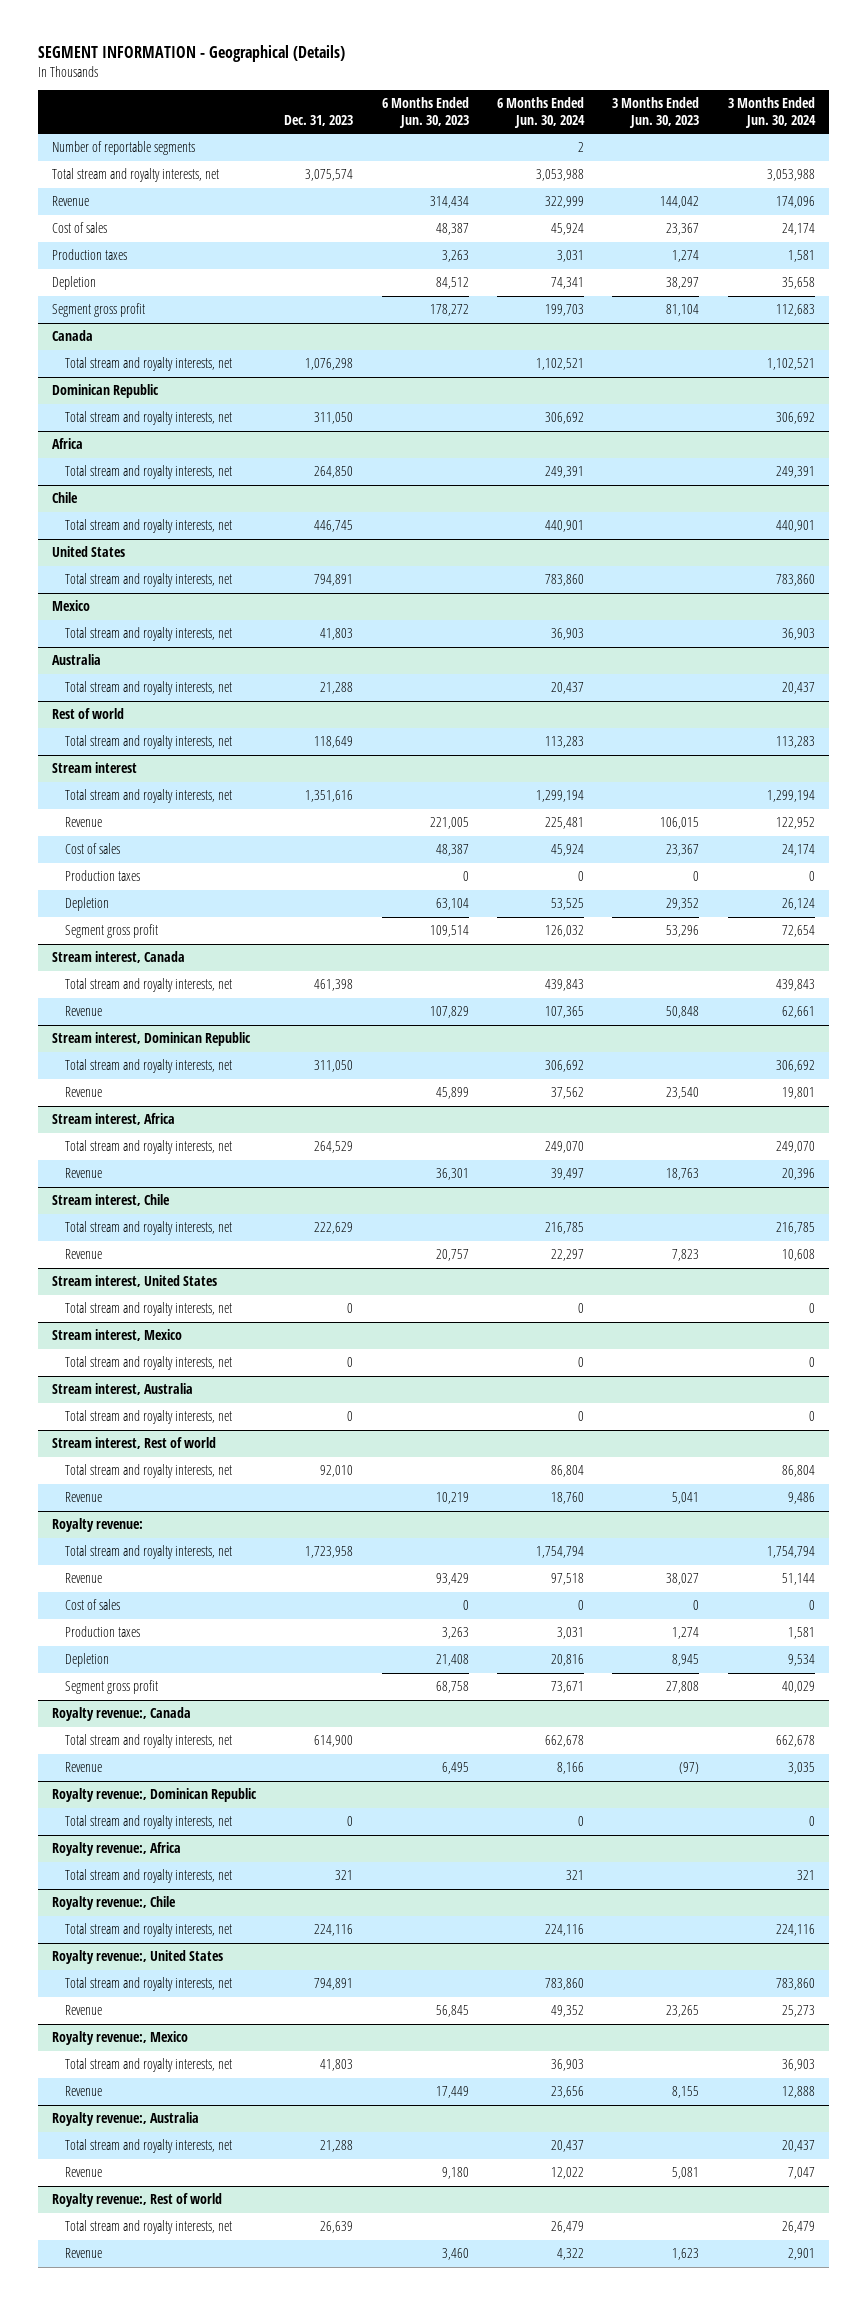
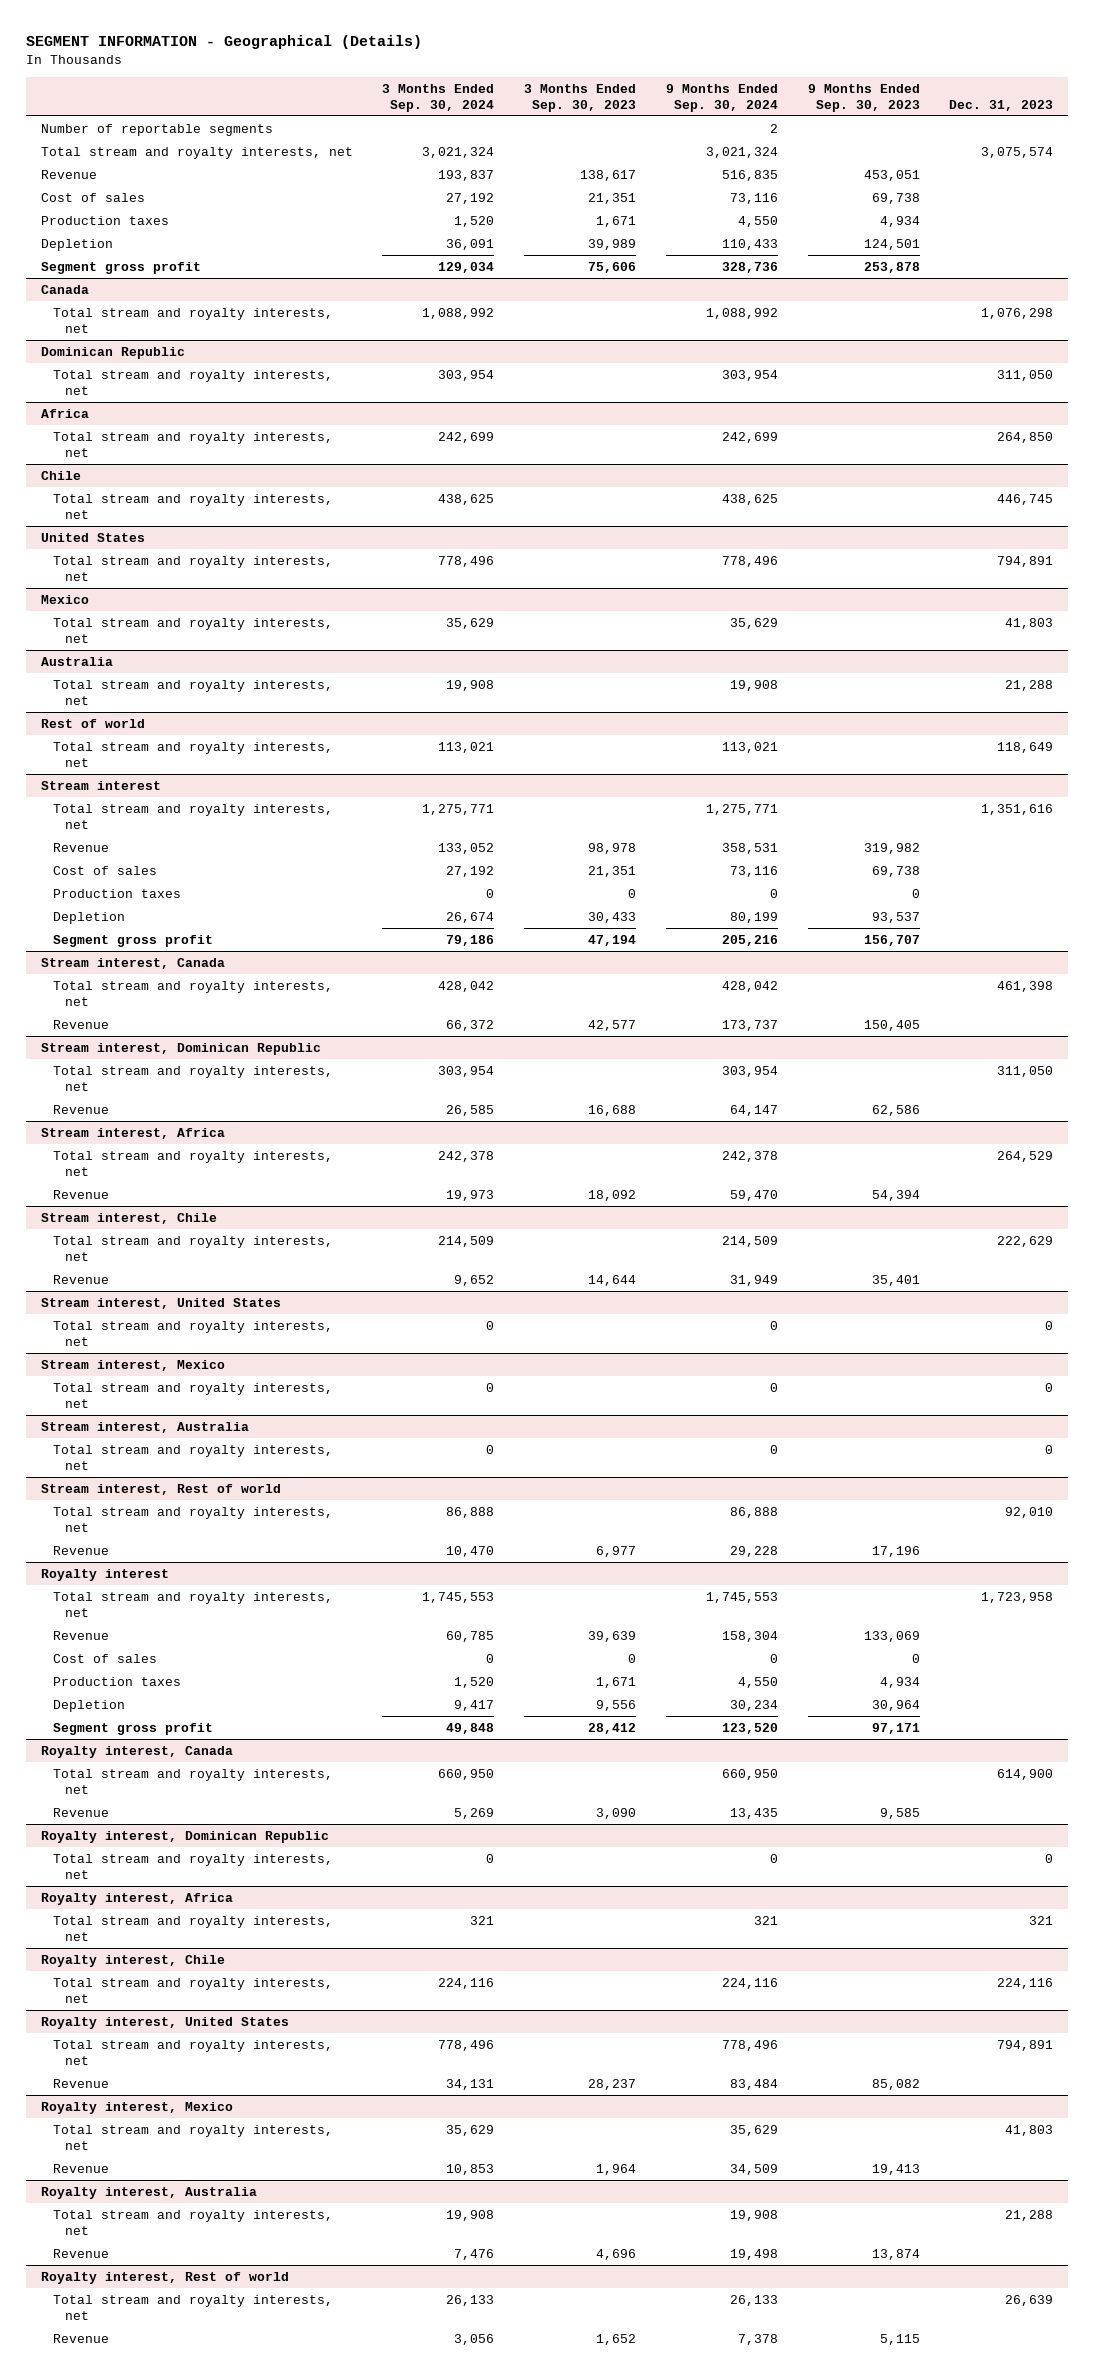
[381,97,469,128] 6 Months Ended Jun. 30, 2023 -> none
[496,97,585,128] 6 Months Ended Jun. 30, 2024 -> none
[612,97,700,128] 3 Months Ended Jun. 30, 2023 -> none
[727,97,816,128] 3 Months Ended Jun. 30, 2024 -> none
none -> [382,83,495,112] 3 Months Ended Sep. 30, 2024
none -> [524,83,637,112] 3 Months Ended Sep. 30, 2023
none -> [665,83,778,112] 9 Months Ended Sep. 30, 2024
none -> [807,83,920,112] 9 Months Ended Sep. 30, 2023
[51,1518,143,1533] Royalty revenue: -> [40,1568,169,1581] Royalty interest
[51,1707,191,1722] Royalty revenue:, Canada -> [40,1745,233,1758] Royalty interest, Canada
[51,1788,256,1803] Royalty revenue:, Dominican Republic -> [40,1830,329,1843] Royalty interest, Dominican Republic
[51,1842,181,1857] Royalty revenue:, Africa -> [40,1892,233,1905] Royalty interest, Africa
[51,1896,176,1911] Royalty revenue:, Chile -> [40,1954,225,1967] Royalty interest, Chile
[51,1950,223,1965] Royalty revenue:, United States -> [40,2016,289,2029] Royalty interest, United States
[51,2031,188,2046] Royalty revenue:, Mexico -> [40,2101,233,2114] Royalty interest, Mexico
[51,2112,199,2127] Royalty revenue:, Australia -> [40,2186,257,2199] Royalty interest, Australia
[51,2193,222,2208] Royalty revenue:, Rest of world -> [40,2271,289,2284] Royalty interest, Rest of world

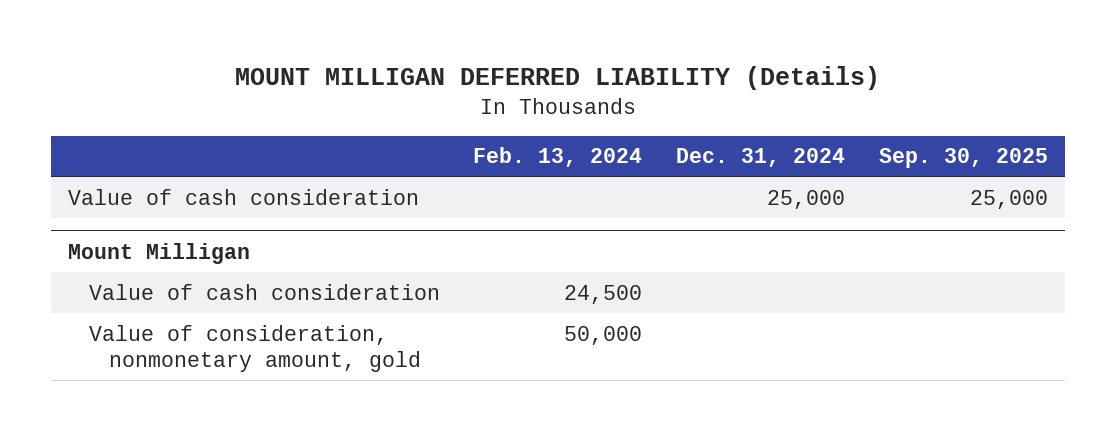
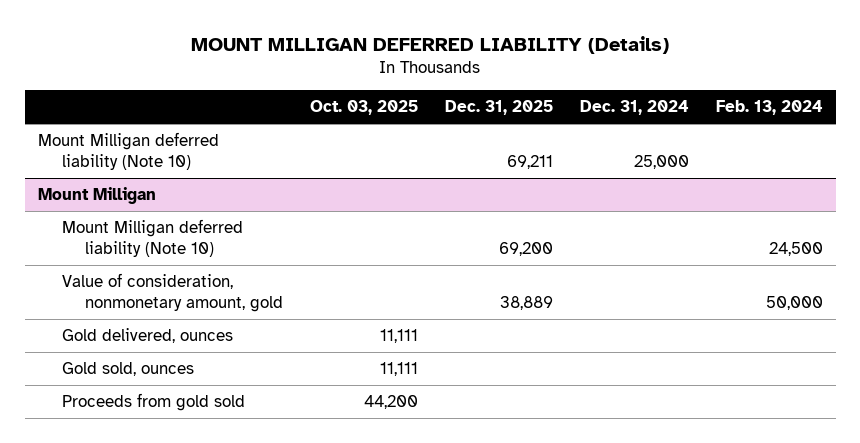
[879,148,1049,169] Sep. 30, 2025 -> none
none -> [310,100,419,116] Oct. 03, 2025
none -> [444,100,553,116] Dec. 31, 2025
[68,188,420,205] Value of cash consideration -> [37,132,219,171] Mount Milligan deferred liability (Note 10)
[88,283,440,300] Value of cash consideration -> [61,219,243,258] Mount Milligan deferred liability (Note 10)
none -> [61,328,233,344] Gold delivered, ounces
none -> [61,362,194,377] Gold sold, ounces
none -> [61,393,245,412] Proceeds from gold sold

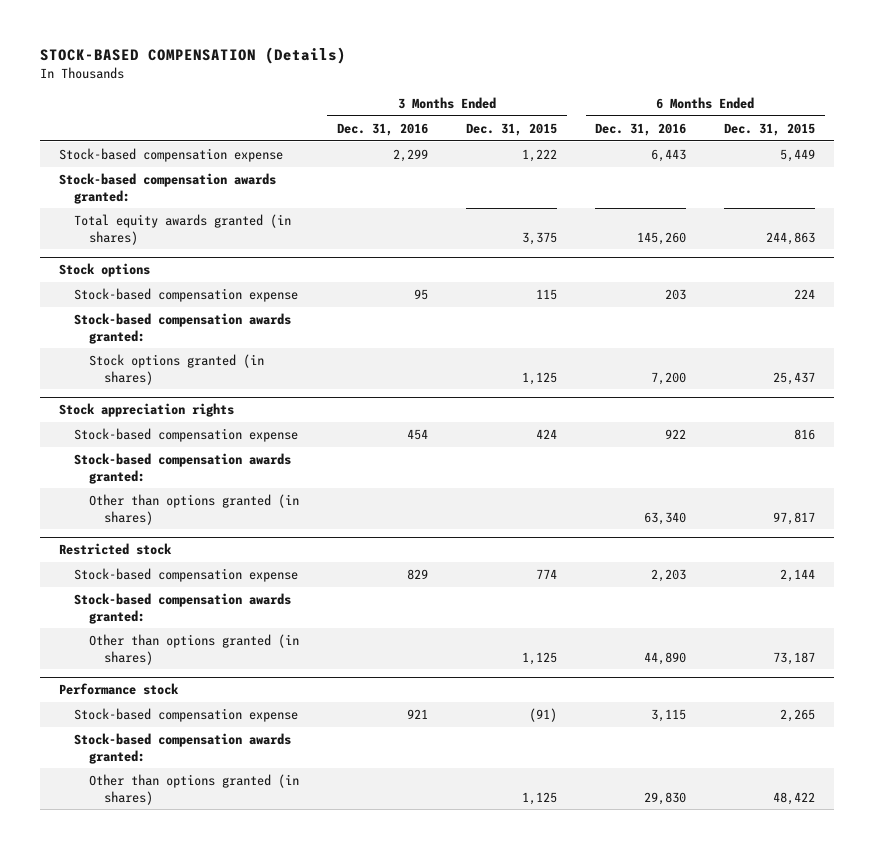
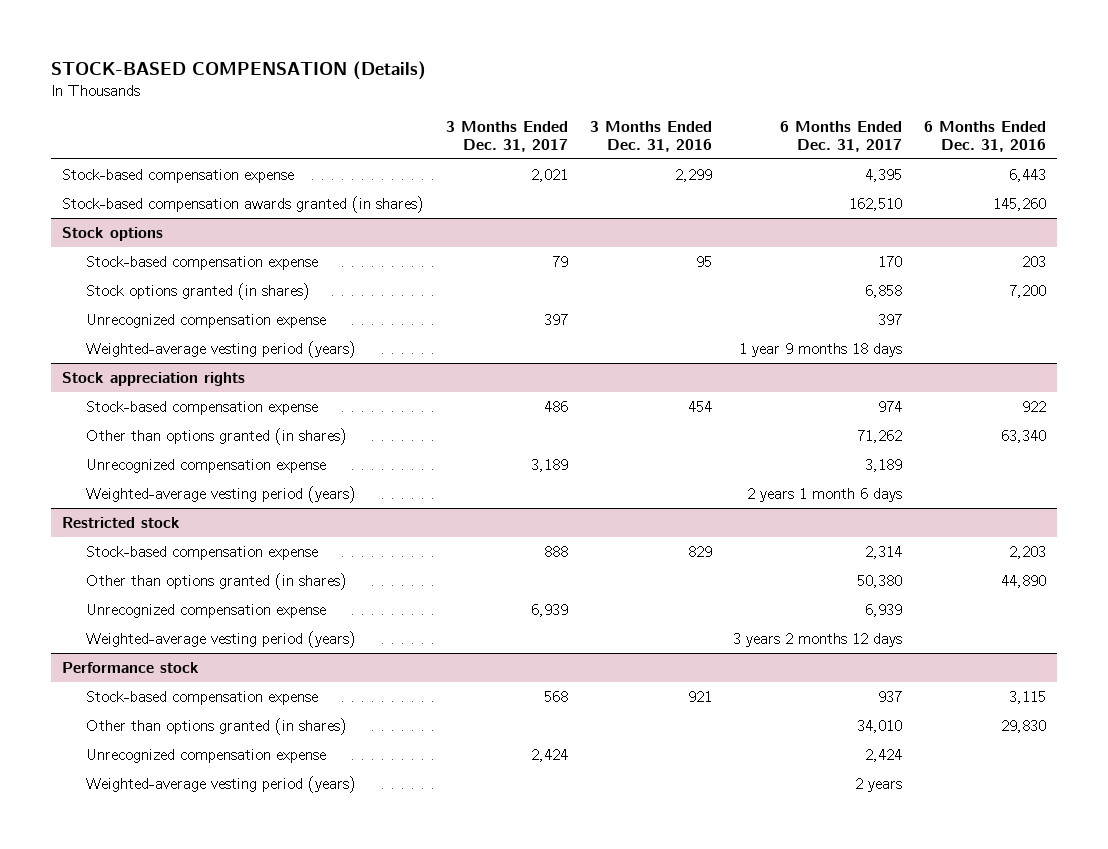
[466,122,558,136] Dec. 31, 2015 -> none
[724,122,816,136] Dec. 31, 2015 -> none
none -> [445,120,568,152] 3 Months Ended Dec. 31, 2017
none -> [780,120,903,152] 6 Months Ended Dec. 31, 2017
[58,173,276,204] Stock-based compensation awards granted: -> none
[73,214,291,245] Total equity awards granted (in shares) -> [61,195,424,213] Stock-based compensation awards granted (in shares)
[73,313,291,344] Stock-based compensation awards granted: -> none
none -> [86,313,327,328] Unrecognized compensation expense
none -> [86,340,357,358] Weighted-average vesting period (years)
[73,453,291,484] Stock-based compensation awards granted: -> none
none -> [86,458,327,473] Unrecognized compensation expense
none -> [86,485,357,503] Weighted-average vesting period (years)
[73,593,291,624] Stock-based compensation awards granted: -> none
none -> [86,603,327,618] Unrecognized compensation expense
none -> [86,630,357,648] Weighted-average vesting period (years)
[73,733,291,764] Stock-based compensation awards granted: -> none
none -> [86,748,327,763] Unrecognized compensation expense
none -> [86,775,357,793] Weighted-average vesting period (years)

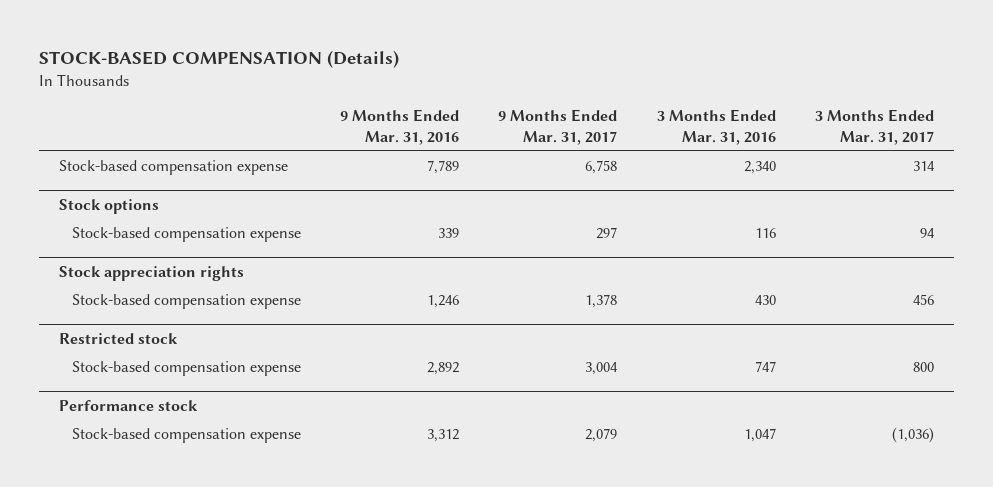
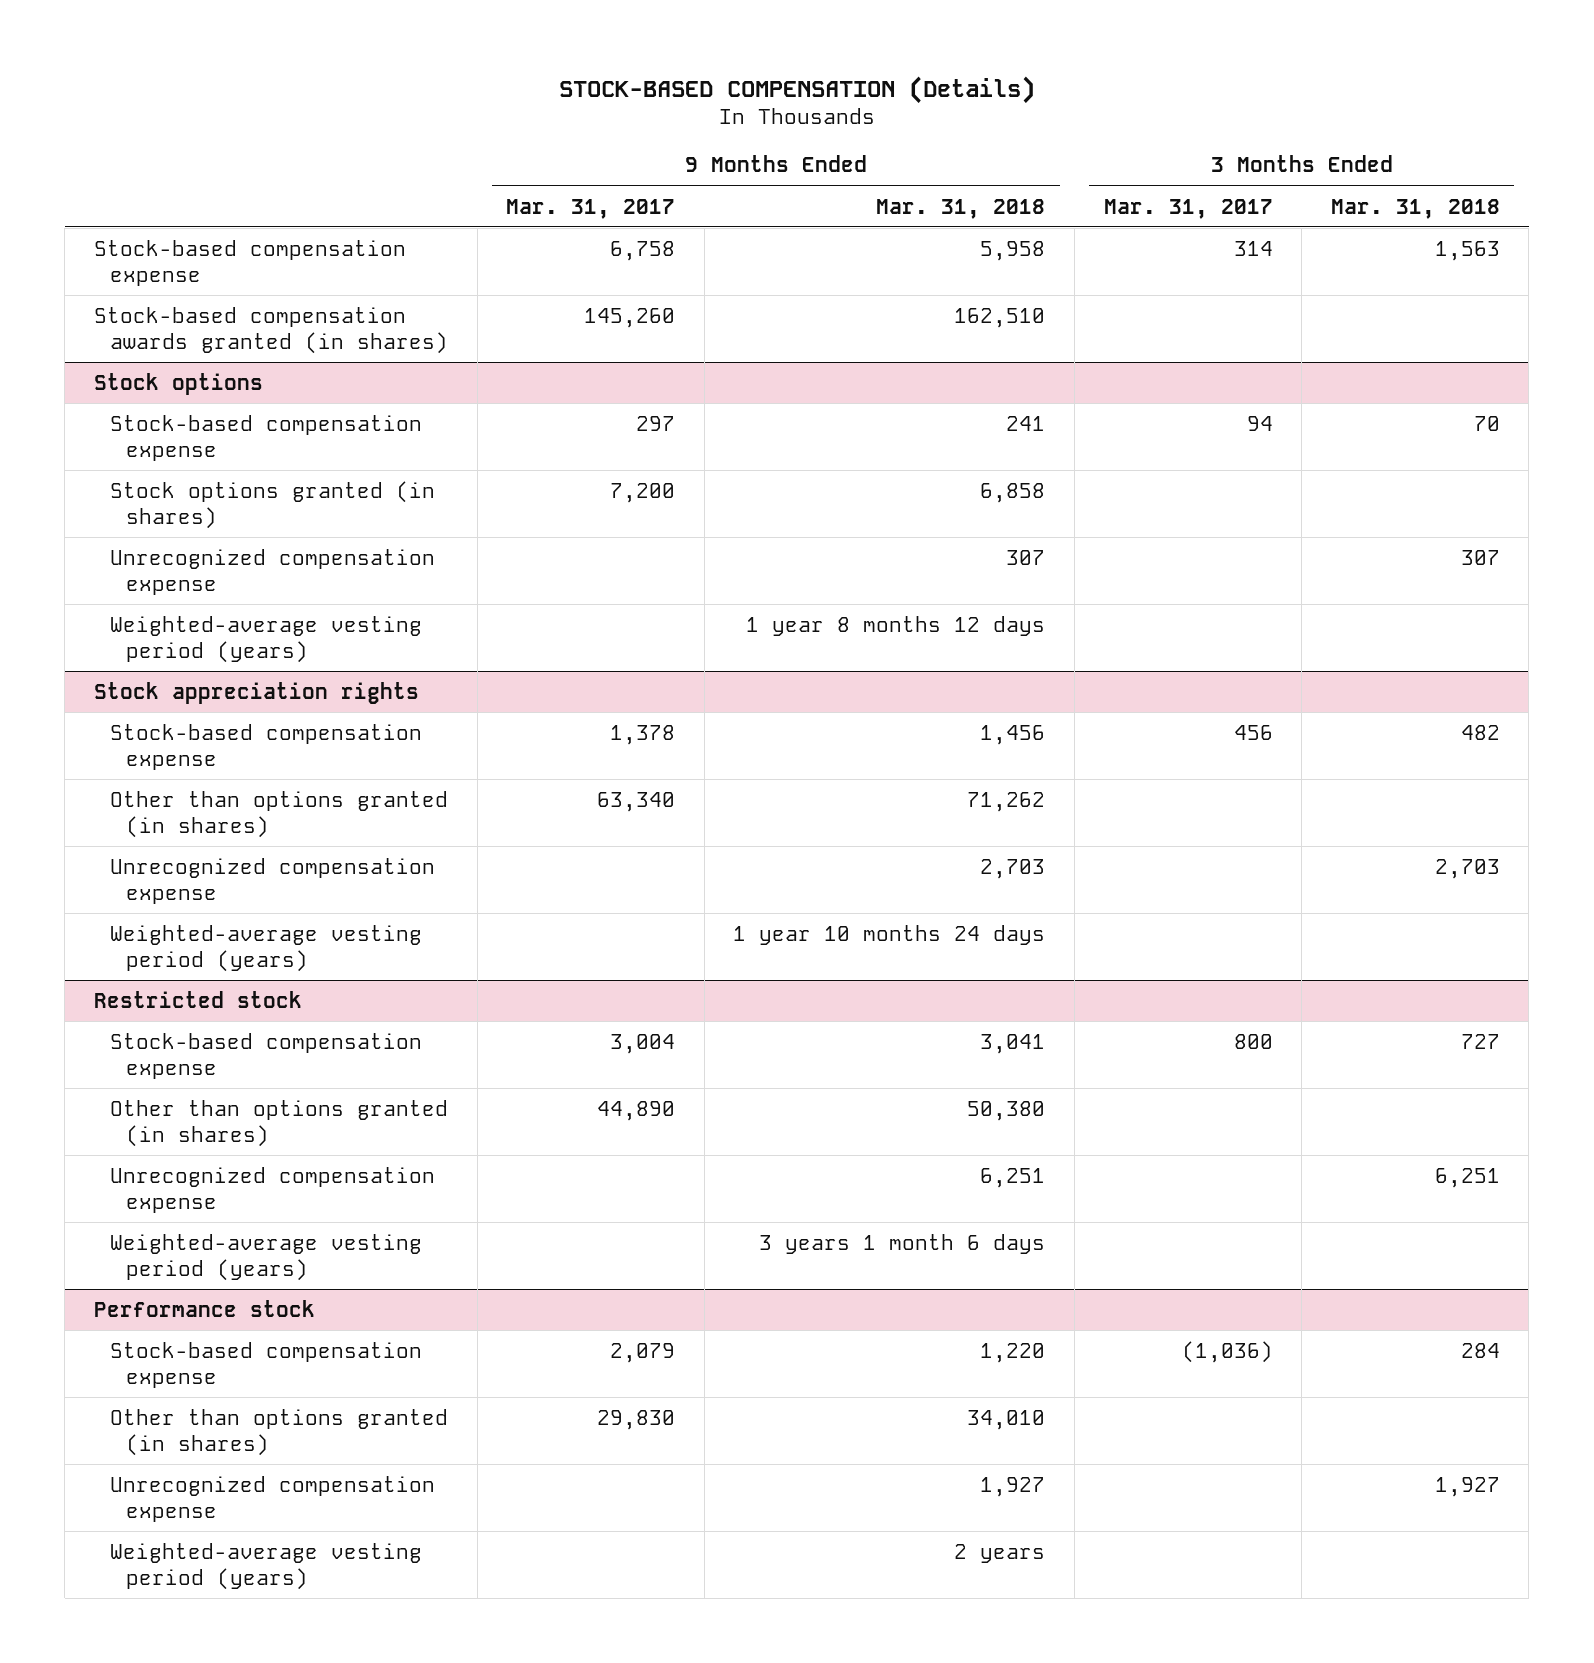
[340,109,460,145] 9 Months Ended Mar. 31, 2016 -> none
[656,109,776,145] 3 Months Ended Mar. 31, 2016 -> none
none -> [876,198,1046,219] Mar. 31, 2018
none -> [1330,198,1500,219] Mar. 31, 2018
none -> [94,306,448,354] Stock-based compensation awards granted (in shares)
none -> [109,480,435,529] Stock options granted (in shares)
none -> [109,548,435,595] Unrecognized compensation expense
none -> [109,615,422,663] Weighted-average vesting period (years)
none -> [109,790,448,838] Other than options granted (in shares)
none -> [109,857,435,904] Unrecognized compensation expense
none -> [109,924,422,972] Weighted-average vesting period (years)
none -> [109,1099,448,1147] Other than options granted (in shares)
none -> [109,1166,435,1213] Unrecognized compensation expense
none -> [109,1233,422,1281] Weighted-average vesting period (years)
none -> [109,1408,448,1456] Other than options granted (in shares)
none -> [109,1475,435,1522] Unrecognized compensation expense
none -> [109,1542,422,1590] Weighted-average vesting period (years)

